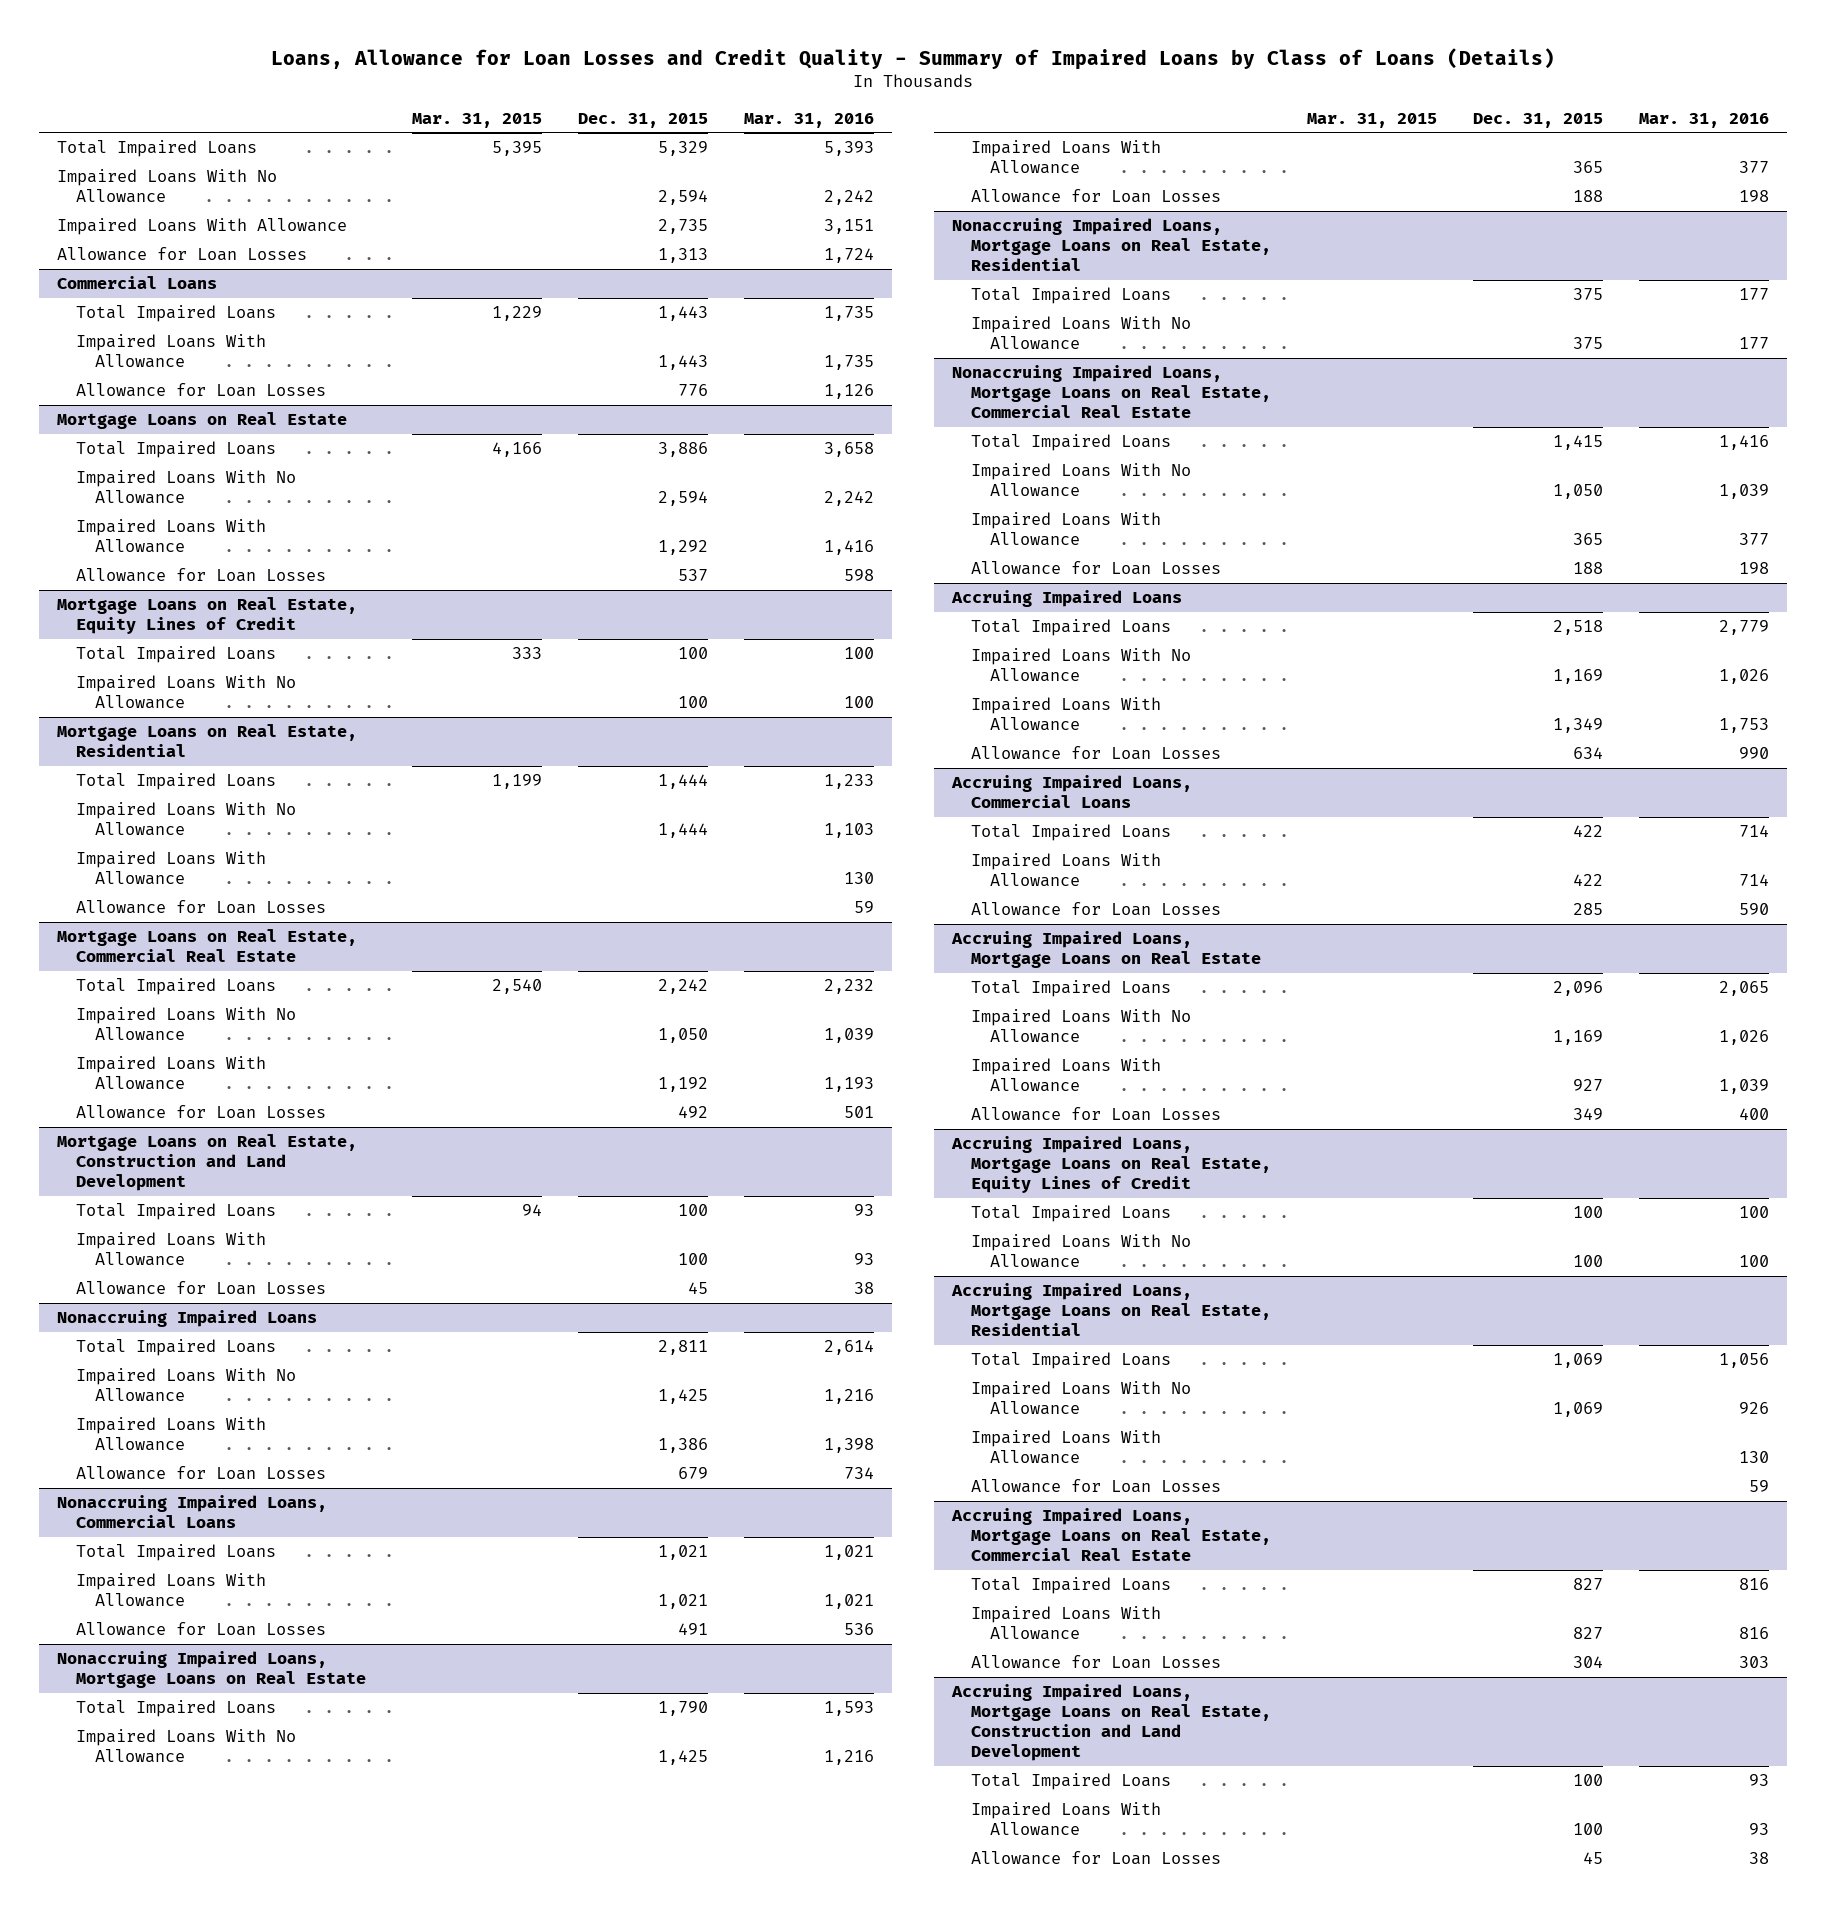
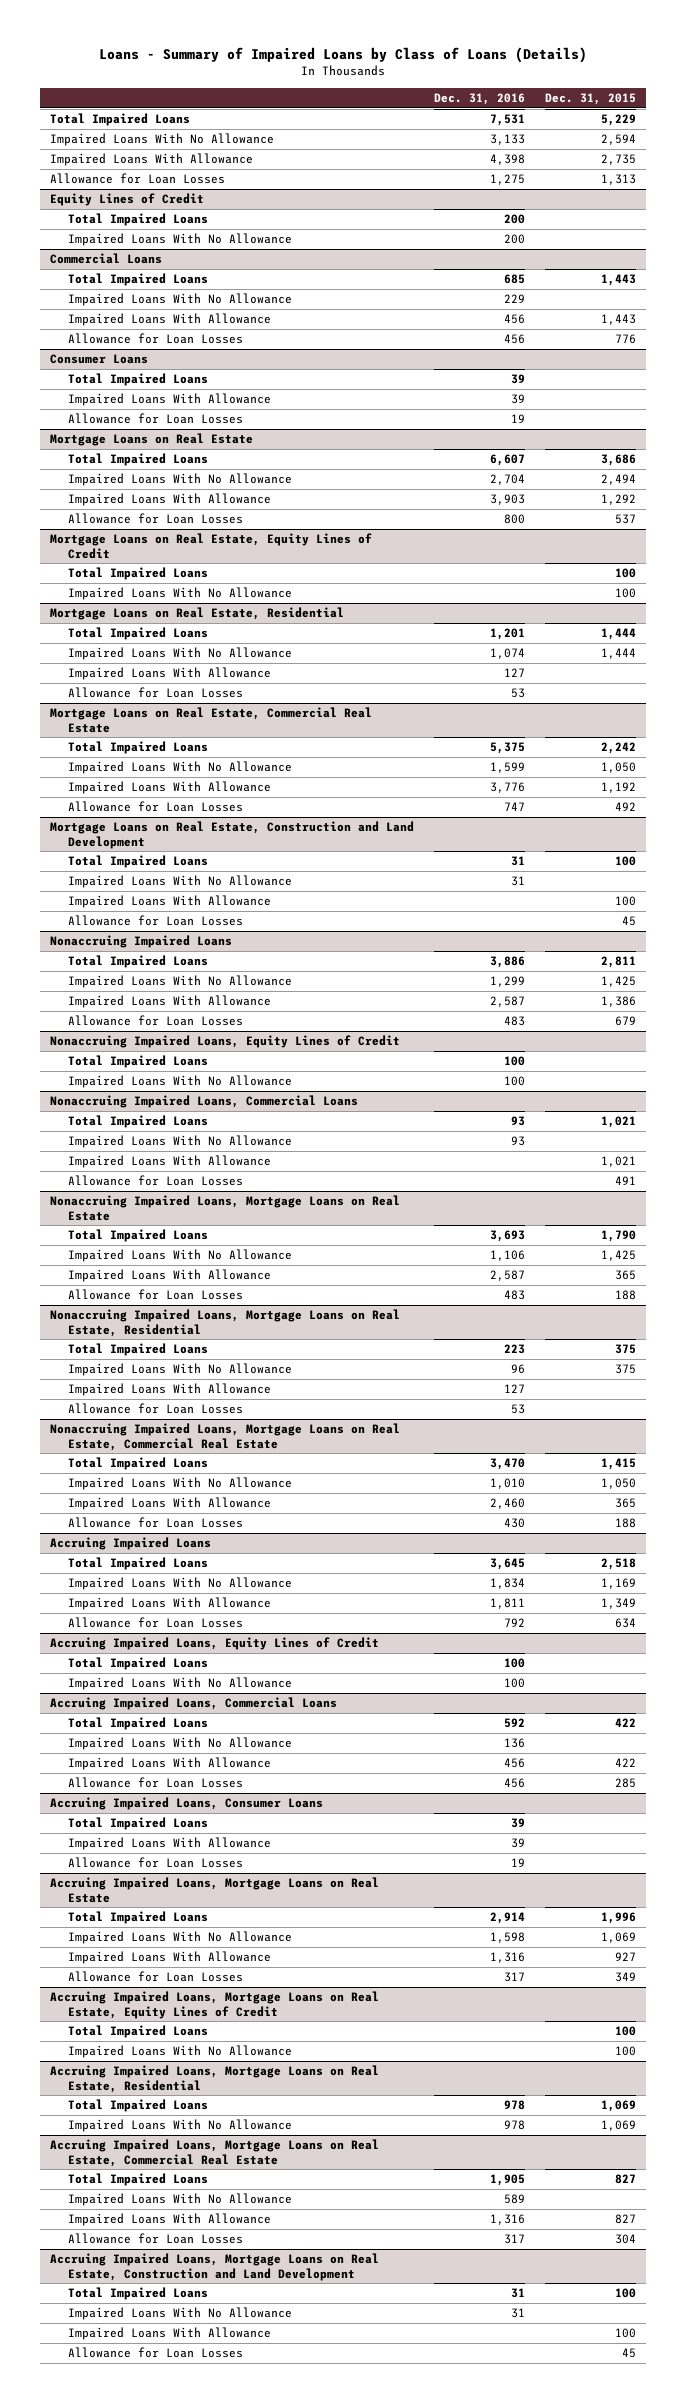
[271,47,1556,70] Loans, Allowance for Loan Losses and Credit Quality - Summary of Impaired Loans by Class of Loans (Details) -> [98,46,587,63] Loans - Summary of Impaired Loans by Class of Loans (Details)
[412,112,543,128] Mar. 31, 2015 -> none
[744,112,875,128] Mar. 31, 2016 -> none
none -> [433,92,525,105] Dec. 31, 2016
[658,141,709,157] 5,329 -> [600,114,636,127] 5,229
none -> [50,193,205,207] Equity Lines of Credit
none -> [68,213,209,227] Total Impaired Loans
none -> [68,233,293,247] Impaired Loans With No Allowance
none -> [68,293,293,307] Impaired Loans With No Allowance
none -> [50,354,149,365] Consumer Loans
none -> [68,373,209,387] Total Impaired Loans
none -> [68,393,272,407] Impaired Loans With Allowance
none -> [68,413,244,425] Allowance for Loan Losses
[658,442,709,458] 3,886 -> [600,454,636,467] 3,686
[658,491,709,507] 2,594 -> [600,474,636,486] 2,494
none -> [68,875,293,889] Impaired Loans With No Allowance
none -> [50,1035,401,1049] Nonaccruing Impaired Loans, Equity Lines of Credit
none -> [68,1055,209,1069] Total Impaired Loans
none -> [68,1075,293,1089] Impaired Loans With No Allowance
none -> [68,1135,293,1149] Impaired Loans With No Allowance
none -> [68,1383,272,1397] Impaired Loans With Allowance
none -> [68,1403,244,1415] Allowance for Loan Losses
none -> [50,1637,380,1651] Accruing Impaired Loans, Equity Lines of Credit
none -> [68,1657,209,1671] Total Impaired Loans
none -> [68,1677,293,1691] Impaired Loans With No Allowance
none -> [68,1737,293,1751] Impaired Loans With No Allowance
none -> [50,1797,324,1811] Accruing Impaired Loans, Consumer Loans
none -> [68,1817,209,1831] Total Impaired Loans
none -> [68,1837,272,1851] Impaired Loans With Allowance
none -> [68,1857,244,1869] Allowance for Loan Losses
[1553,981,1604,997] 2,096 -> [600,1912,636,1925] 1,996
[1553,1030,1604,1046] 1,169 -> [600,1932,636,1944] 1,069
[970,1430,1161,1465] Impaired Loans With Allowance -> none
[970,1479,1221,1494] Allowance for Loan Losses -> none
none -> [68,2193,293,2207] Impaired Loans With No Allowance
none -> [68,2307,293,2321] Impaired Loans With No Allowance

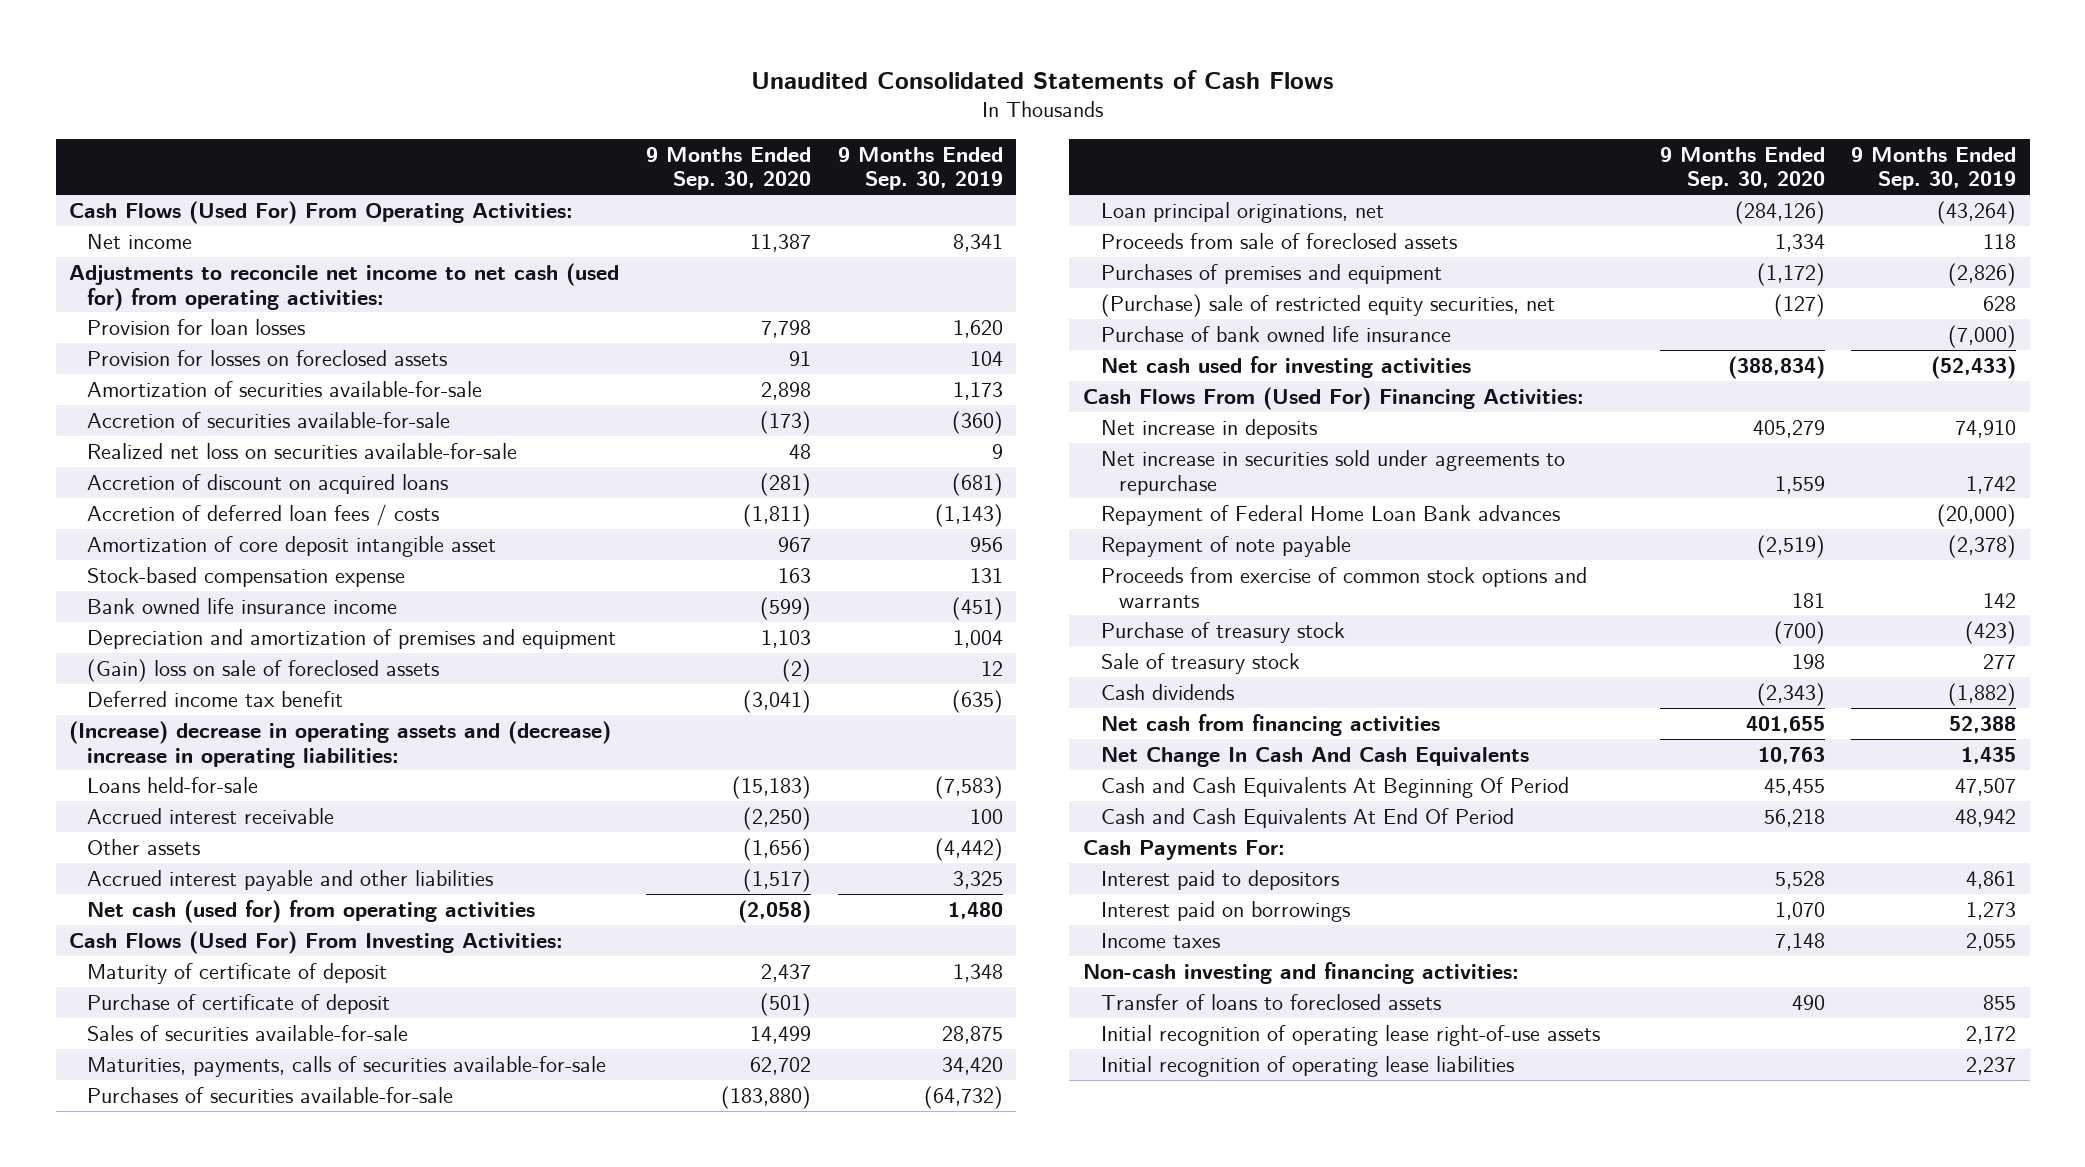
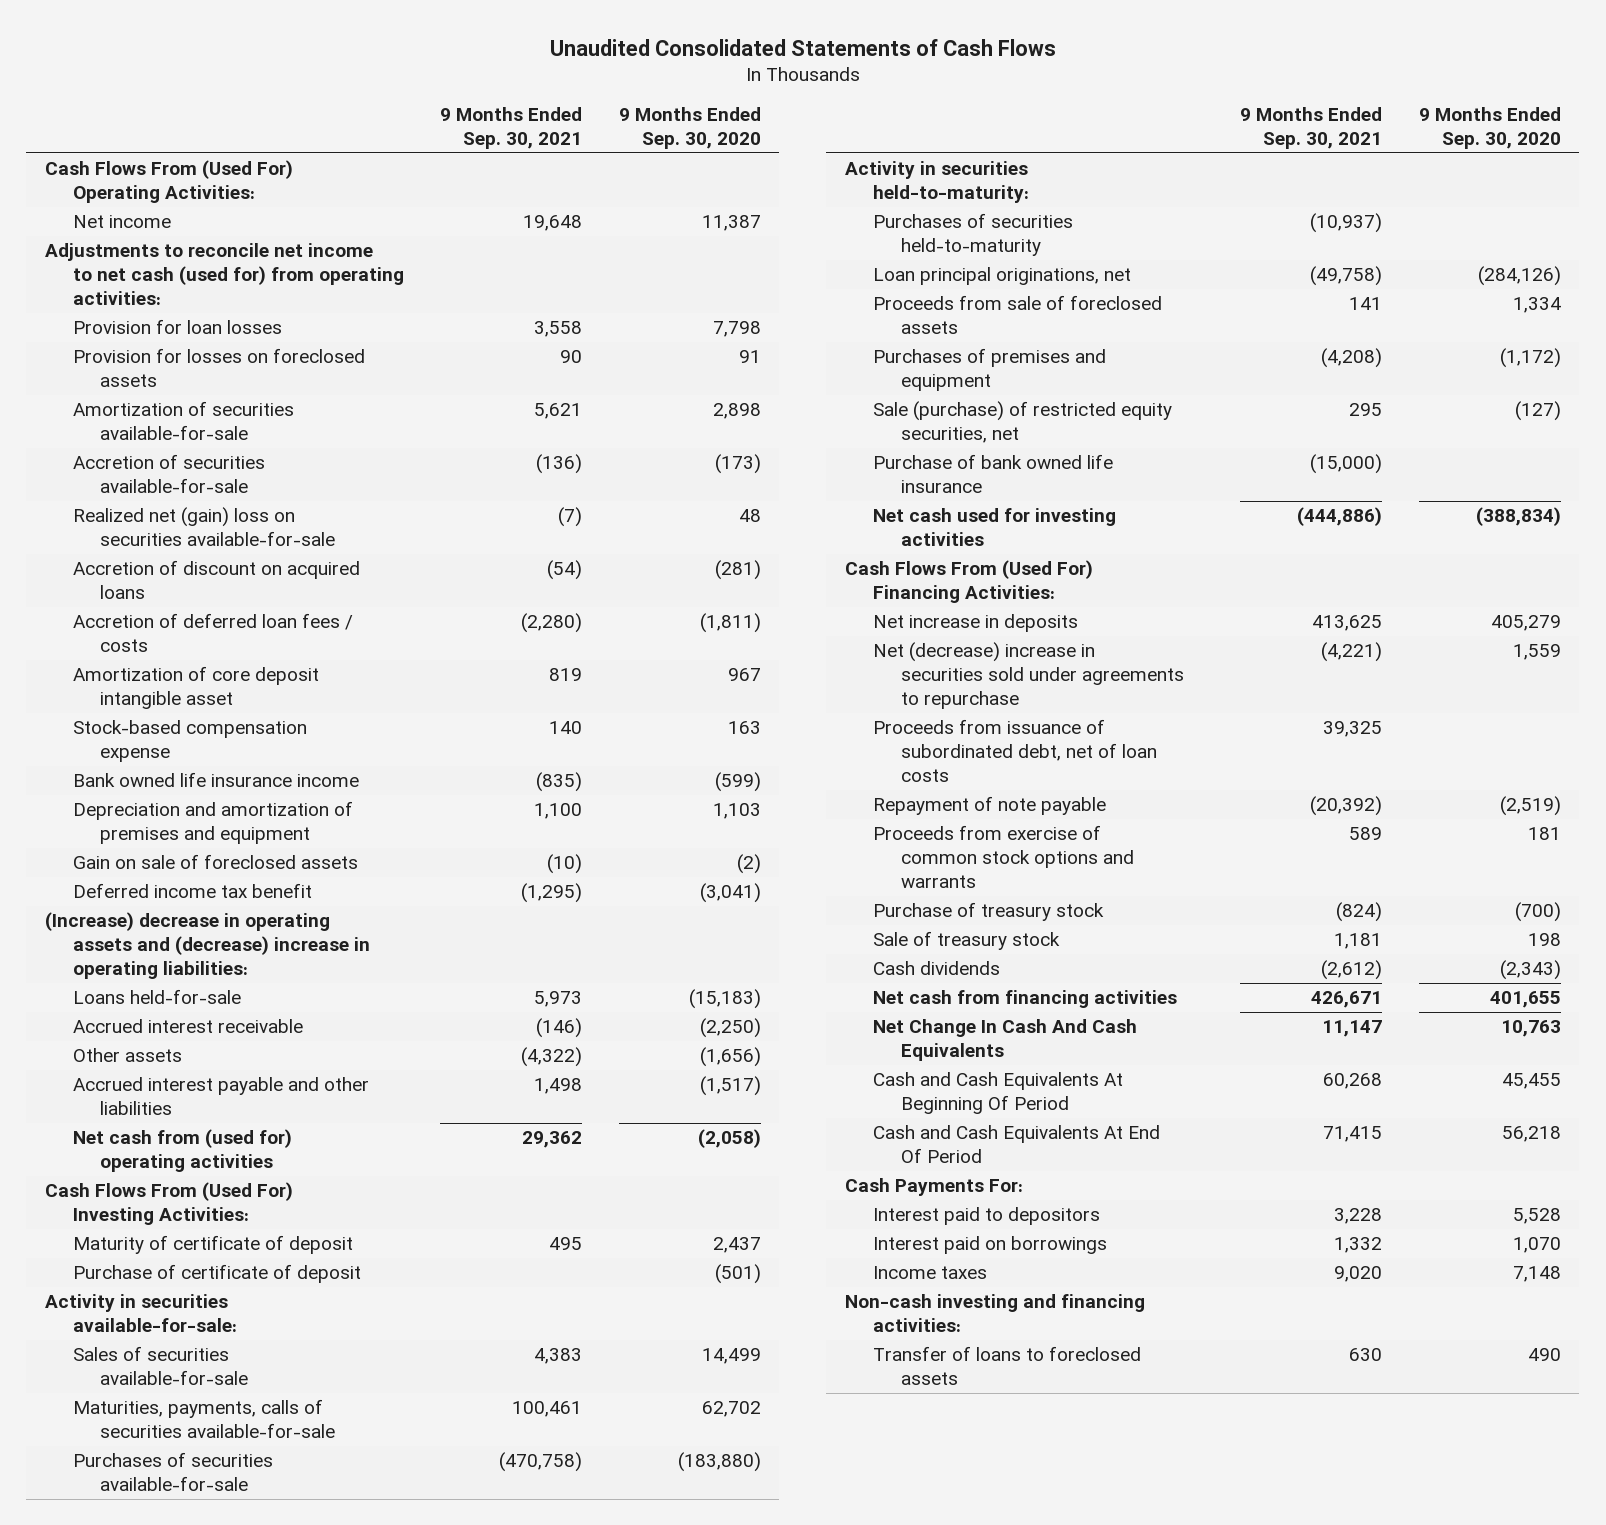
[837,146,1003,191] 9 Months Ended Sep. 30, 2019 -> none
none -> [440,107,583,150] 9 Months Ended Sep. 30, 2021
[69,200,574,224] Cash Flows (Used For) From Operating Activities: -> [44,160,293,204] Cash Flows From (Used For) Operating Activities:
[87,442,518,459] Realized net loss on securities available-for-sale -> [72,507,336,547] Realized net (gain) loss on securities available-for-sale
[87,658,440,682] (Gain) loss on sale of foreclosed assets -> [72,854,358,870] Gain on sale of foreclosed assets
[87,899,536,923] Net cash (used for) from operating activities -> [72,1129,292,1173] Net cash from (used for) operating activities
[69,930,564,954] Cash Flows (Used For) From Investing Activities: -> [44,1182,293,1226] Cash Flows From (Used For) Investing Activities:
none -> [44,1294,237,1333] Activity in securities available-for-sale:
none -> [844,161,1029,204] Activity in securities held-to-maturity:
none -> [872,213,1073,257] Purchases of securities held-to-maturity
[1101,293,1556,317] (Purchase) sale of restricted equity securities, net -> [872,401,1172,444] Sale (purchase) of restricted equity securities, net
[1101,504,1561,526] Repayment of Federal Home Loan Bank advances -> none
[1101,449,1566,495] Net increase in securities sold under agreements to repurchase -> [872,642,1184,710] Net (decrease) increase in securities sold under agreements to repurchase
none -> [872,719,1157,783] Proceeds from issuance of subordinated debt, net of loan costs
[1101,1024,1601,1046] Initial recognition of operating lease right-of-use assets -> none
[1101,1055,1515,1077] Initial recognition of operating lease liabilities -> none

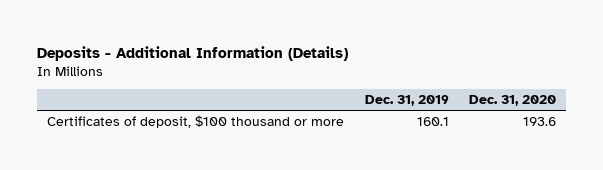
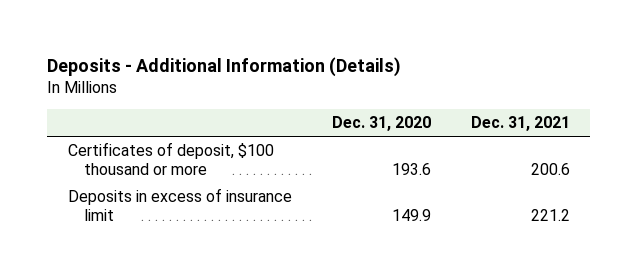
[364,95,449,107] Dec. 31, 2019 -> none
none -> [470,116,570,132] Dec. 31, 2021
none -> [67,188,292,221] Deposits in excess of insurance limit

